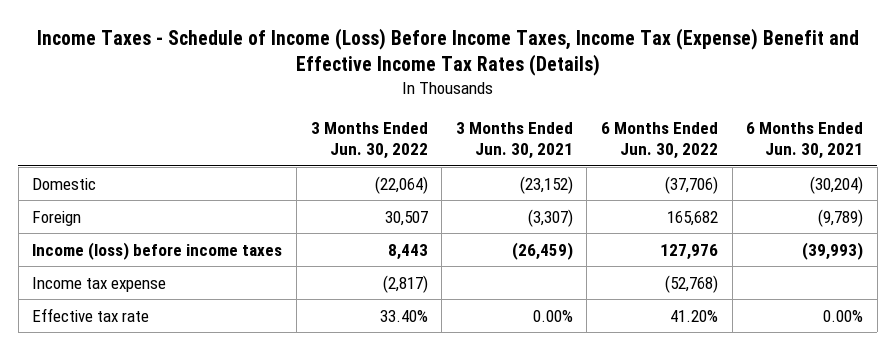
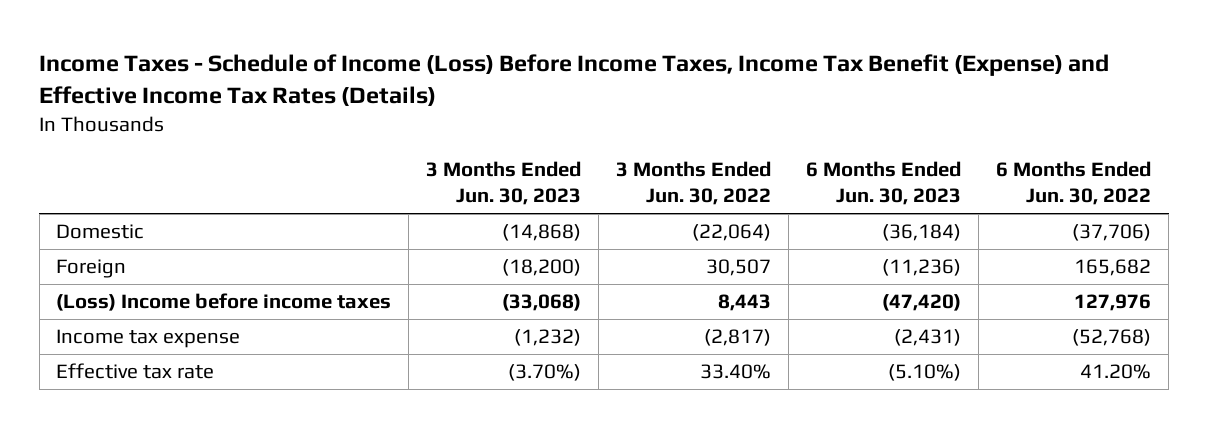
[36,27,859,77] Income Taxes - Schedule of Income (Loss) Before Income Taxes, Income Tax (Expense) Benefit and Effective Income Tax Rates (Details) -> [39,54,1110,106] Income Taxes - Schedule of Income (Loss) Before Income Taxes, Income Tax Benefit (Expense) and Effective Income Tax Rates (Details)
[455,122,573,160] 3 Months Ended Jun. 30, 2021 -> none
[746,122,864,160] 6 Months Ended Jun. 30, 2021 -> none
none -> [426,160,582,206] 3 Months Ended Jun. 30, 2023
none -> [806,160,962,206] 6 Months Ended Jun. 30, 2023
[32,241,283,260] Income (loss) before income taxes -> [56,293,392,312] (Loss) Income before income taxes

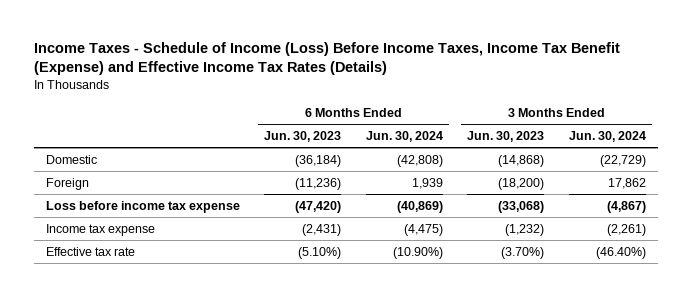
[616,160,772,206] 3 Months Ended Jun. 30, 2022 -> none
[996,160,1152,206] 6 Months Ended Jun. 30, 2022 -> none
none -> [365,131,443,143] Jun. 30, 2024
none -> [568,131,646,143] Jun. 30, 2024
[56,293,392,312] (Loss) Income before income taxes -> [46,200,241,213] Loss before income tax expense

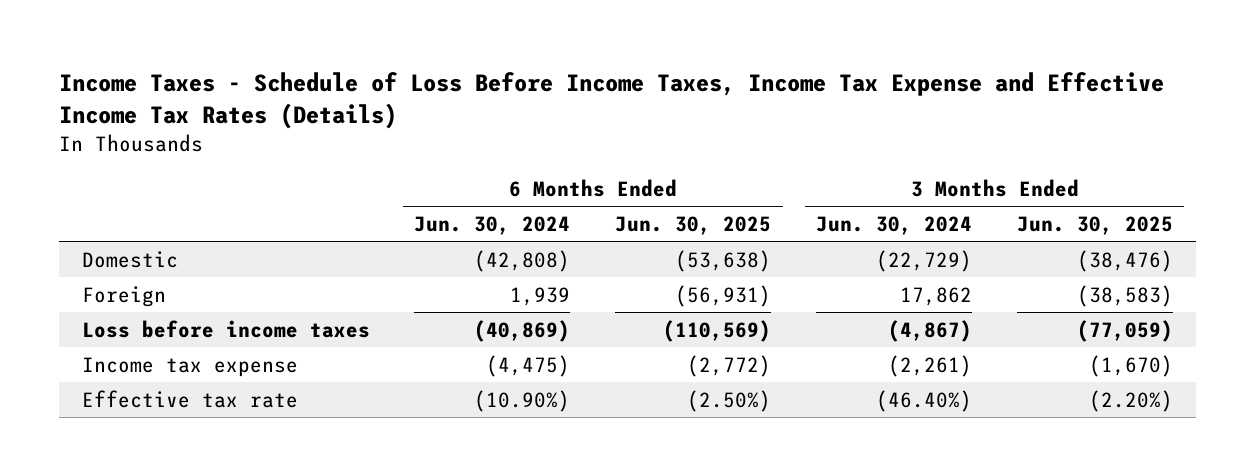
[33,42,620,76] Income Taxes - Schedule of Income (Loss) Before Income Taxes, Income Tax Benefit (Expense) and Effective Income Tax Rates (Details) -> [59,72,1165,129] Income Taxes - Schedule of Loss Before Income Taxes, Income Tax Expense and Effective Income Tax Rates (Details)
[264,131,342,143] Jun. 30, 2023 -> none
[467,131,545,143] Jun. 30, 2023 -> none
none -> [615,215,772,235] Jun. 30, 2025
none -> [1017,215,1174,235] Jun. 30, 2025
[46,200,241,213] Loss before income tax expense -> [81,319,370,338] Loss before income taxes

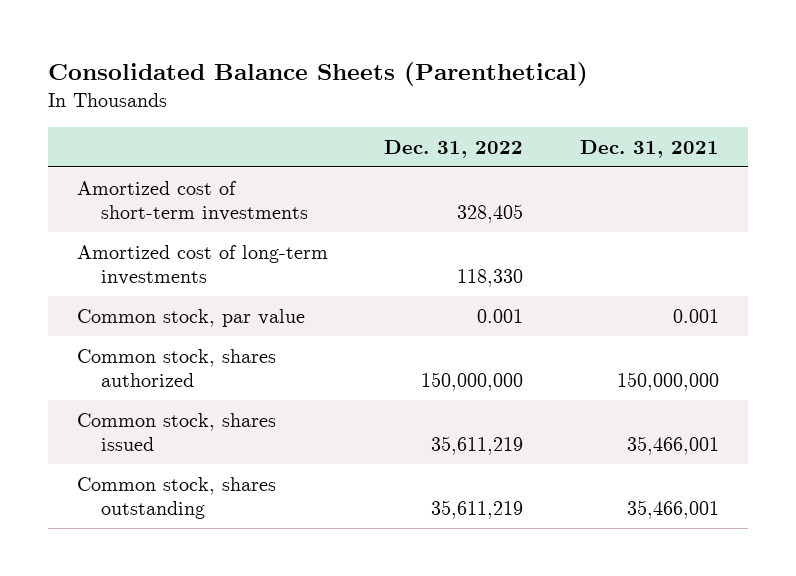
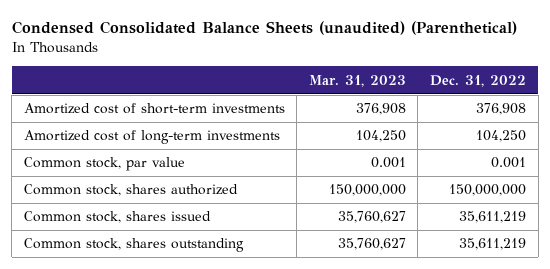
[48,61,589,86] Consolidated Balance Sheets (Parenthetical) -> [11,21,517,36] Condensed Consolidated Balance Sheets (unaudited) (Parenthetical)
[580,139,720,158] Dec. 31, 2021 -> none
none -> [308,74,406,87] Mar. 31, 2023
[457,203,524,223] 328,405 -> [476,103,527,116] 376,908
[457,268,524,287] 118,330 -> [476,130,527,143] 104,250

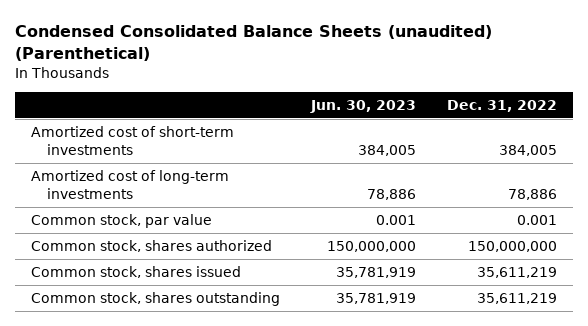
[308,74,406,87] Mar. 31, 2023 -> none
none -> [310,99,417,113] Jun. 30, 2023
[476,103,527,116] 376,908 -> [499,144,558,156] 384,005
[476,130,527,143] 104,250 -> [508,188,558,200] 78,886

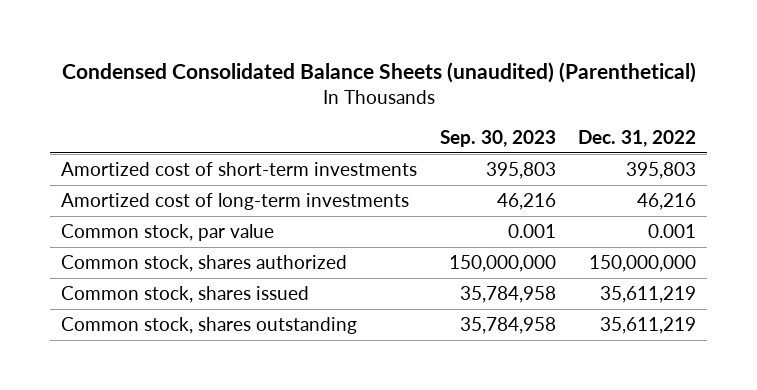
[310,99,417,113] Jun. 30, 2023 -> none
none -> [439,130,556,148] Sep. 30, 2023
[499,144,558,156] 384,005 -> [625,161,696,179] 395,803
[508,188,558,200] 78,886 -> [636,192,696,210] 46,216

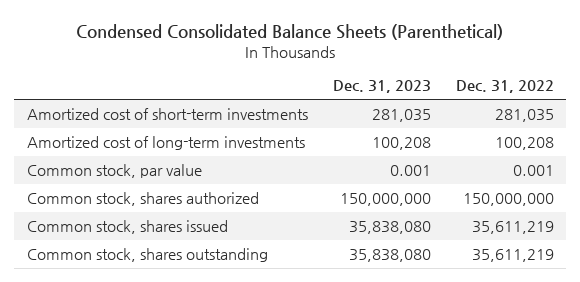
[61,62,696,84] Condensed Consolidated Balance Sheets (unaudited) (Parenthetical) -> [76,23,504,40] Condensed Consolidated Balance Sheets (Parenthetical)
[439,130,556,148] Sep. 30, 2023 -> none
none -> [332,80,431,94] Dec. 31, 2023
[625,161,696,179] 395,803 -> [494,108,554,122] 281,035
[636,192,696,210] 46,216 -> [494,136,554,150] 100,208

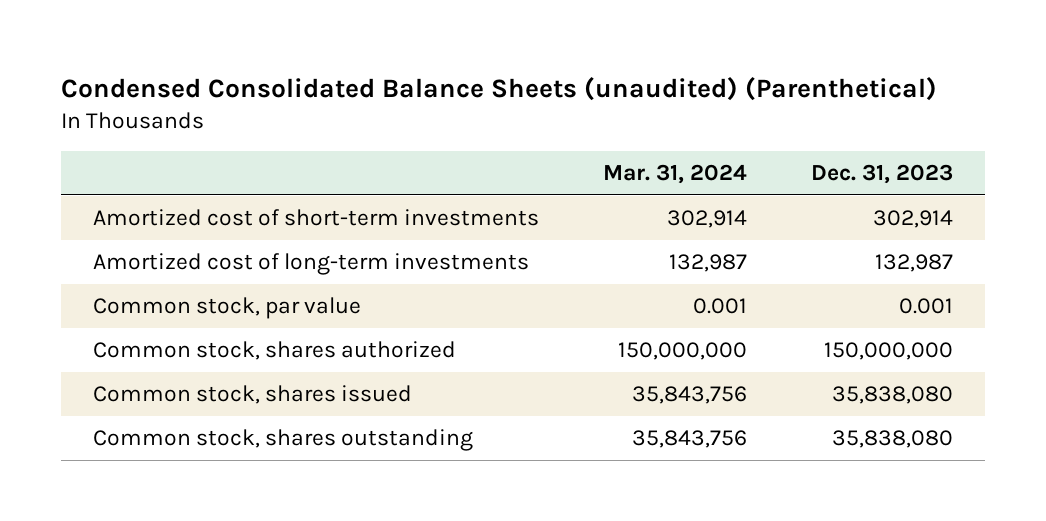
[76,23,504,40] Condensed Consolidated Balance Sheets (Parenthetical) -> [61,76,938,101] Condensed Consolidated Balance Sheets (unaudited) (Parenthetical)
[455,80,554,94] Dec. 31, 2022 -> none
none -> [603,164,748,185] Mar. 31, 2024
[371,108,431,122] 281,035 -> [873,210,954,229] 302,914
[371,136,431,150] 100,208 -> [875,254,954,273] 132,987

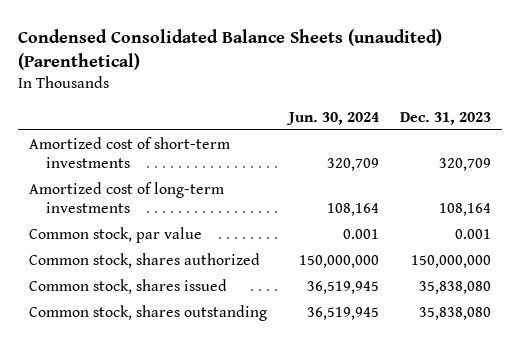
[603,164,748,185] Mar. 31, 2024 -> none
none -> [285,111,379,125] Jun. 30, 2024
[873,210,954,229] 302,914 -> [439,158,492,172] 320,709
[875,254,954,273] 132,987 -> [439,203,492,217] 108,164

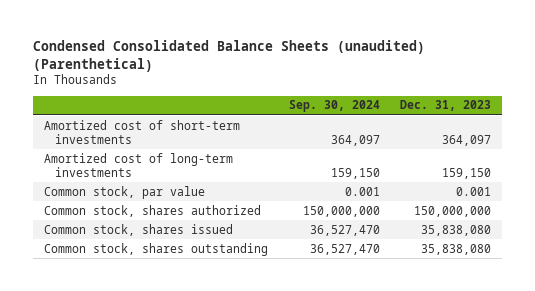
[285,111,379,125] Jun. 30, 2024 -> none
none -> [288,100,380,113] Sep. 30, 2024
[439,158,492,172] 320,709 -> [442,135,492,147] 364,097
[439,203,492,217] 108,164 -> [442,168,492,180] 159,150

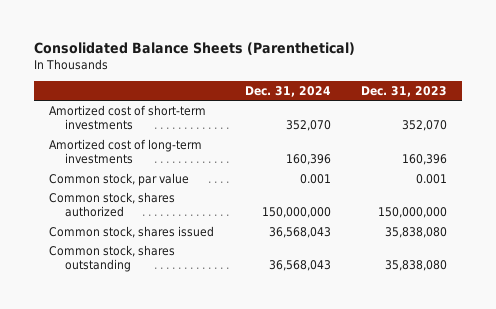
[33,39,426,72] Condensed Consolidated Balance Sheets (unaudited) (Parenthetical) -> [34,41,356,55] Consolidated Balance Sheets (Parenthetical)
[288,100,380,113] Sep. 30, 2024 -> none
none -> [244,86,331,98] Dec. 31, 2024
[442,135,492,147] 364,097 -> [401,120,447,132] 352,070
[442,168,492,180] 159,150 -> [401,154,447,166] 160,396

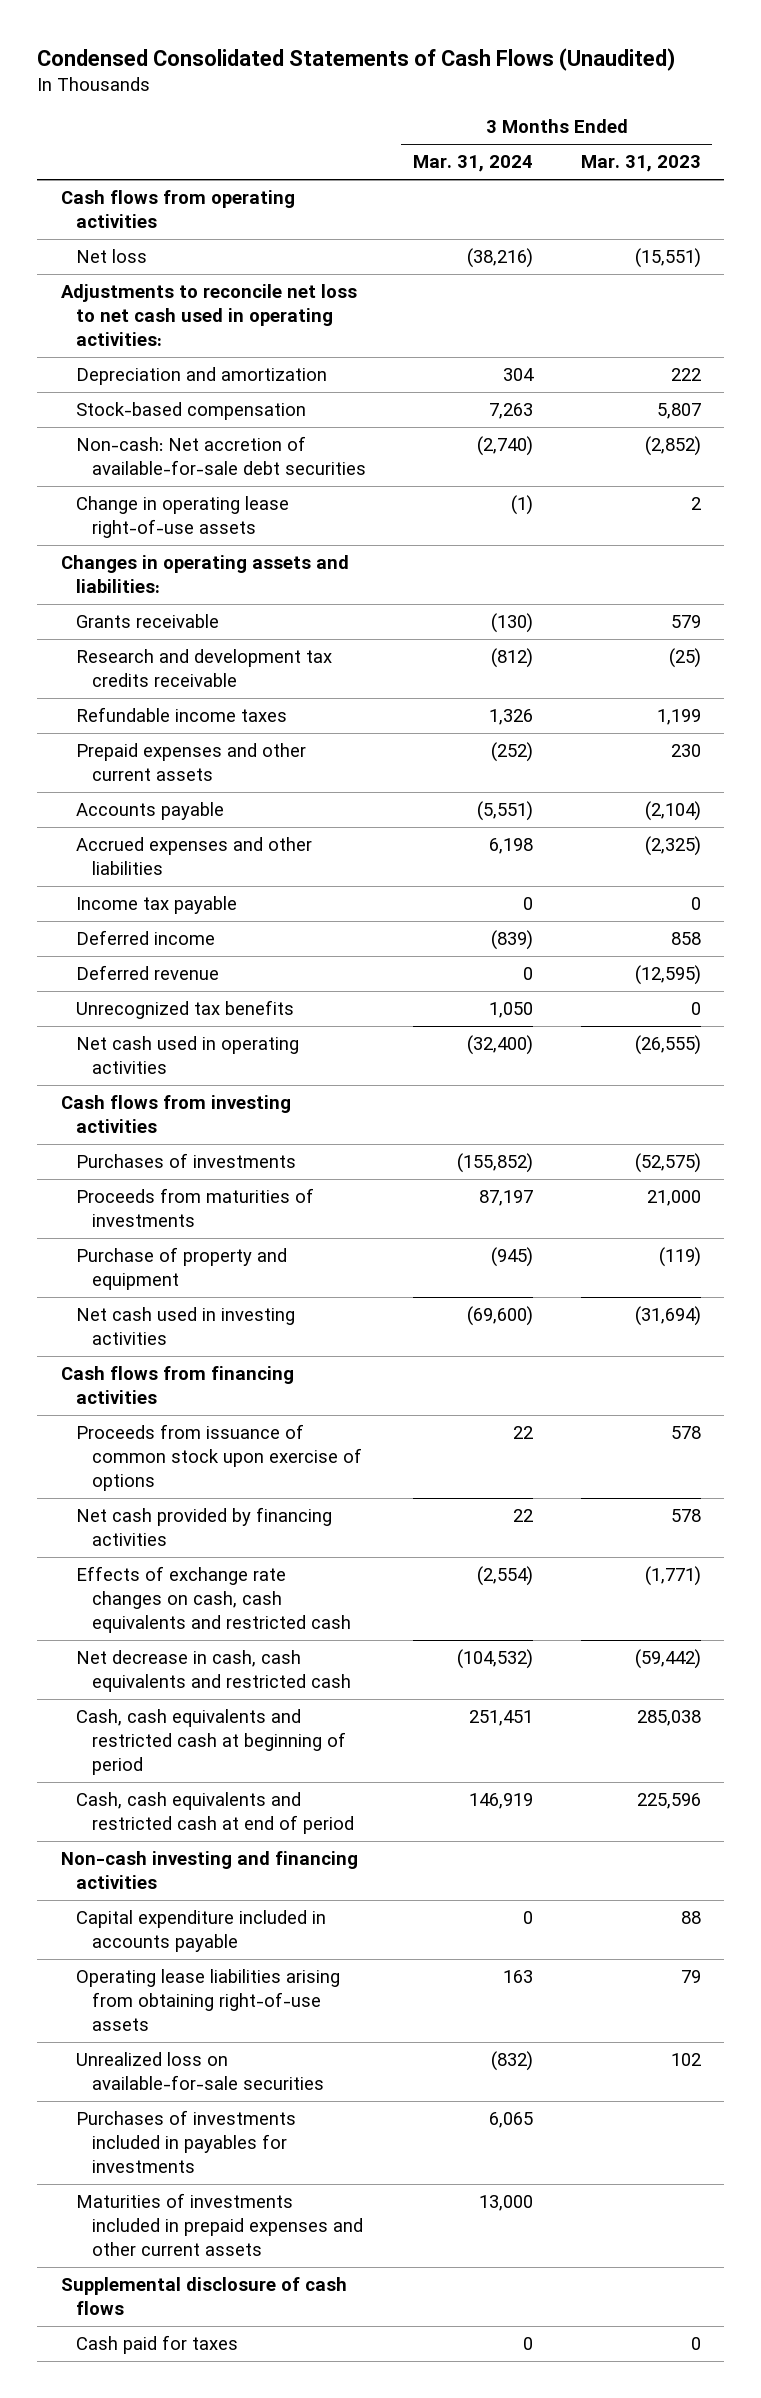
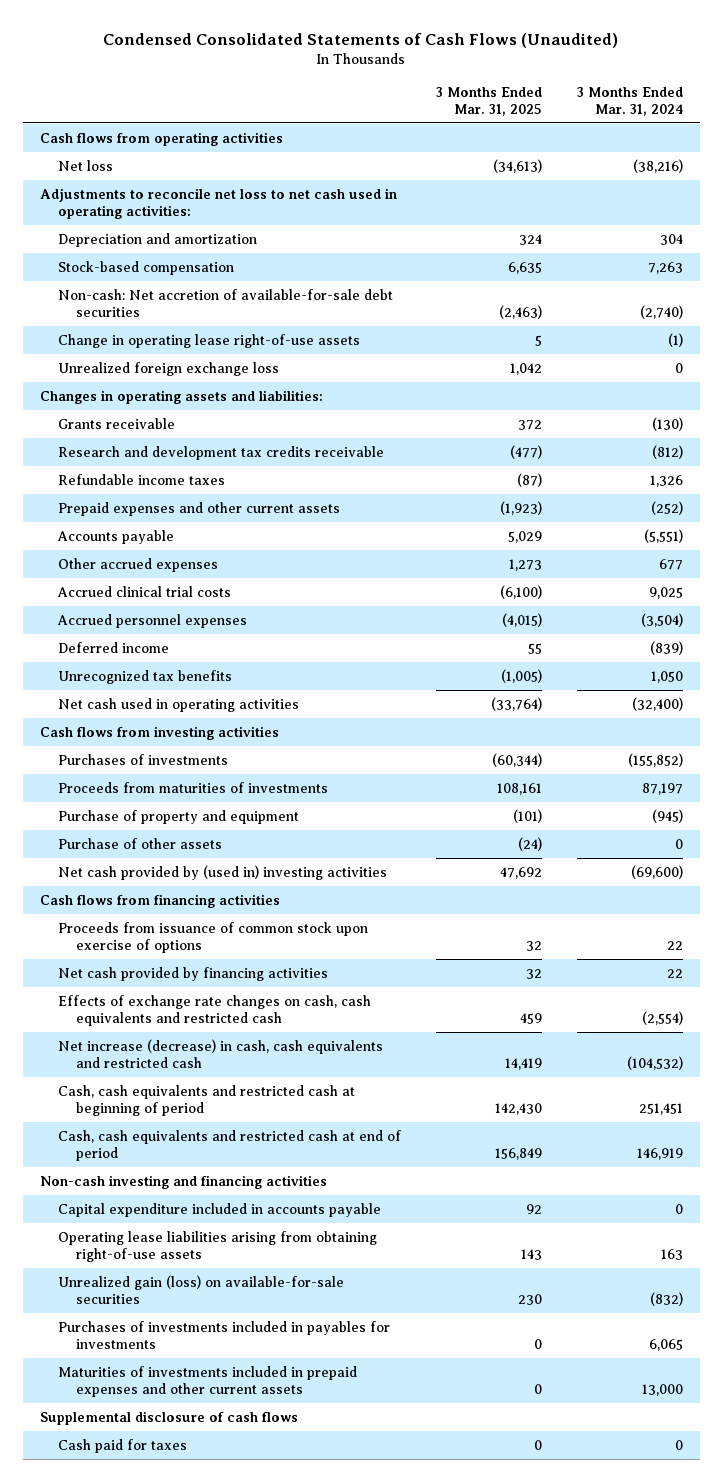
[580,155,701,173] Mar. 31, 2023 -> none
none -> [435,87,542,116] 3 Months Ended Mar. 31, 2025
none -> [57,361,279,376] Unrealized foreign exchange loss
[76,896,238,915] Income tax payable -> none
[76,837,313,875] Accrued expenses and other liabilities -> [57,557,218,572] Other accrued expenses
[489,838,534,855] 6,198 -> [658,558,683,570] 677
none -> [56,585,231,597] Accrued clinical trial costs
none -> [56,613,247,628] Accrued personnel expenses
[76,965,220,981] Deferred revenue -> none
none -> [57,837,222,849] Purchase of other assets
[76,1307,296,1345] Net cash used in investing activities -> [57,864,387,880] Net cash provided by (used in) investing activities
[76,1650,351,1692] Net decrease in cash, cash equivalents and restricted cash -> [57,1038,383,1068] Net increase (decrease) in cash, cash equivalents and restricted cash
[76,2052,324,2090] Unrealized loss on available-for-sale securities -> [57,1274,344,1304] Unrealized gain (loss) on available-for-sale securities

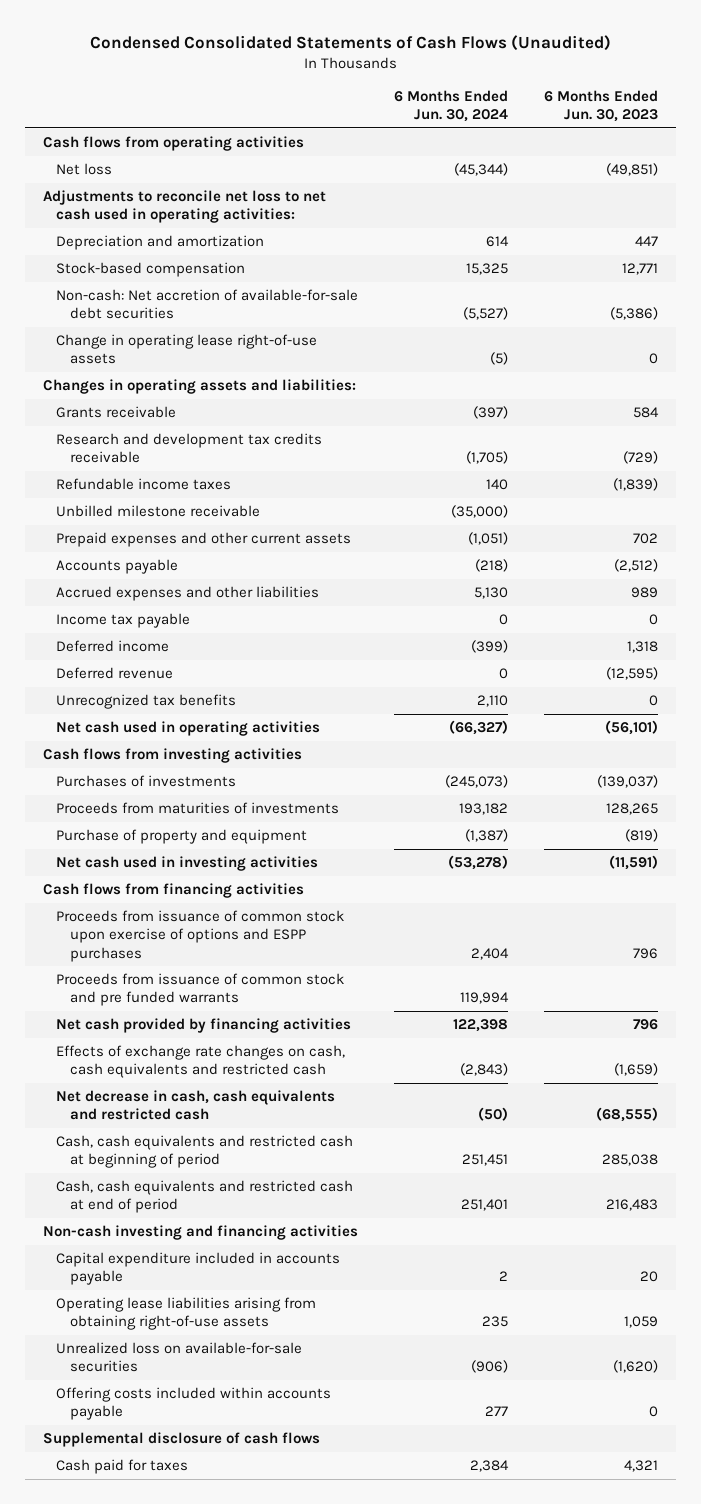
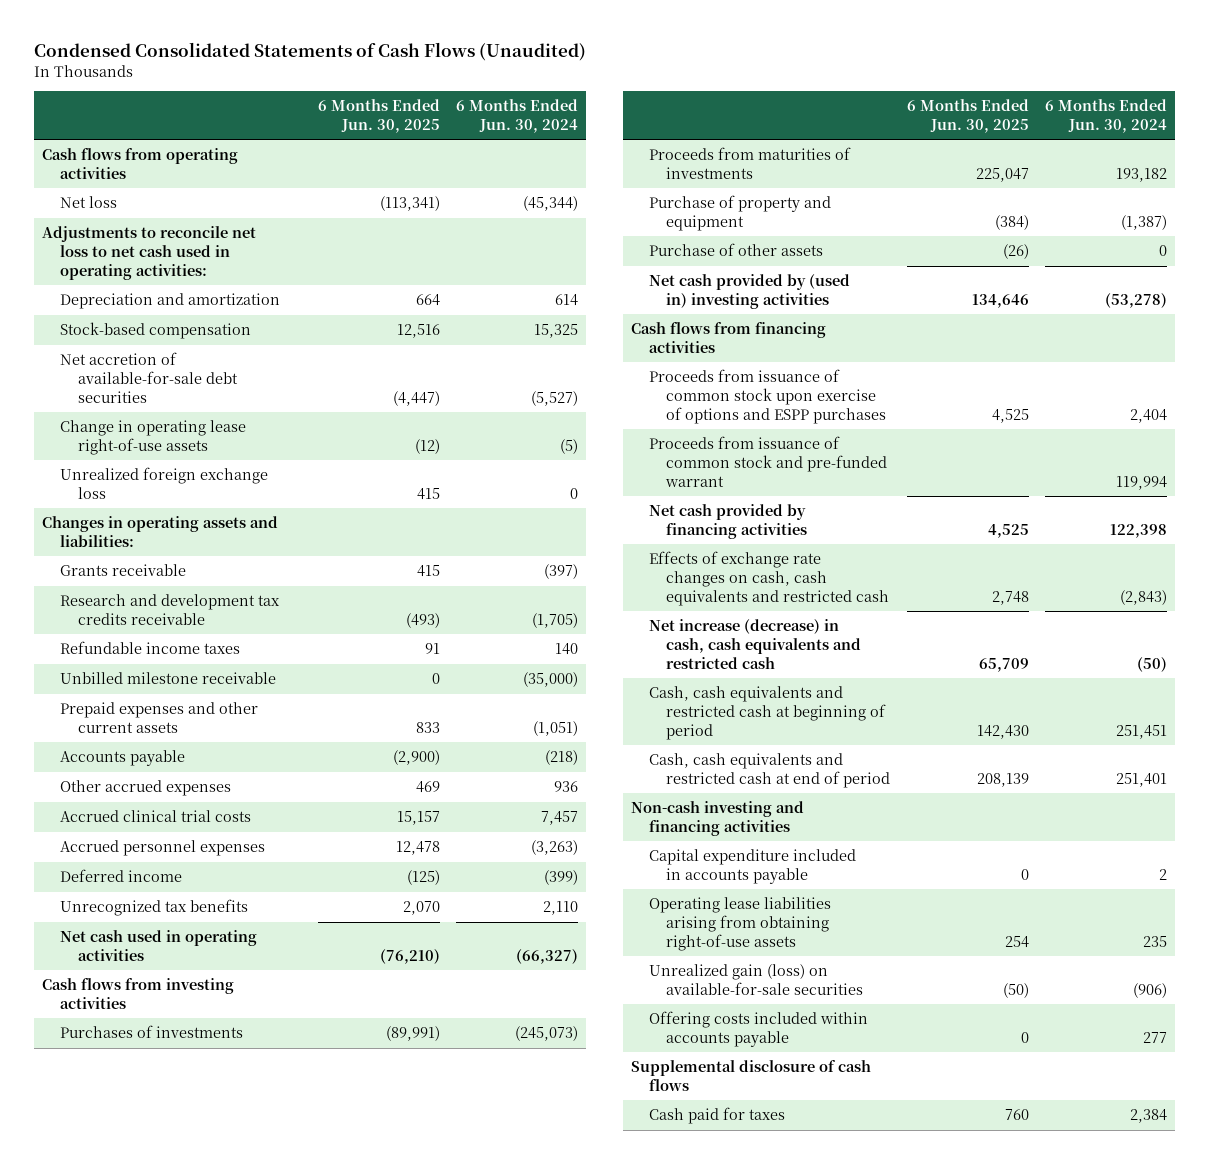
[544,89,659,123] 6 Months Ended Jun. 30, 2023 -> none
none -> [317,99,440,134] 6 Months Ended Jun. 30, 2025
[56,289,359,320] Non-cash: Net accretion of available-for-sale debt securities -> [59,352,238,403] Net accretion of available-for-sale debt securities
none -> [59,467,268,499] Unrealized foreign exchange loss
[56,613,191,629] Income tax payable -> none
[56,586,320,602] Accrued expenses and other liabilities -> [59,780,231,797] Other accrued expenses
[474,587,509,600] 5,130 -> [554,781,579,793] 936
none -> [59,810,251,823] Accrued clinical trial costs
none -> [59,840,265,857] Accrued personnel expenses
[56,667,174,680] Deferred revenue -> none
none -> [648,243,823,257] Purchase of other assets
[56,856,319,872] Net cash used in investing activities -> [648,274,850,309] Net cash provided by (used in) investing activities
[56,973,345,1007] Proceeds from issuance of common stock and pre funded warrants -> [648,436,888,487] Proceeds from issuance of common stock and pre-funded warrant
[56,1090,336,1121] Net decrease in cash, cash equivalents and restricted cash -> [648,619,862,669] Net increase (decrease) in cash, cash equivalents and restricted cash
[56,1342,303,1373] Unrealized loss on available-for-sale securities -> [648,964,864,995] Unrealized gain (loss) on available-for-sale securities

